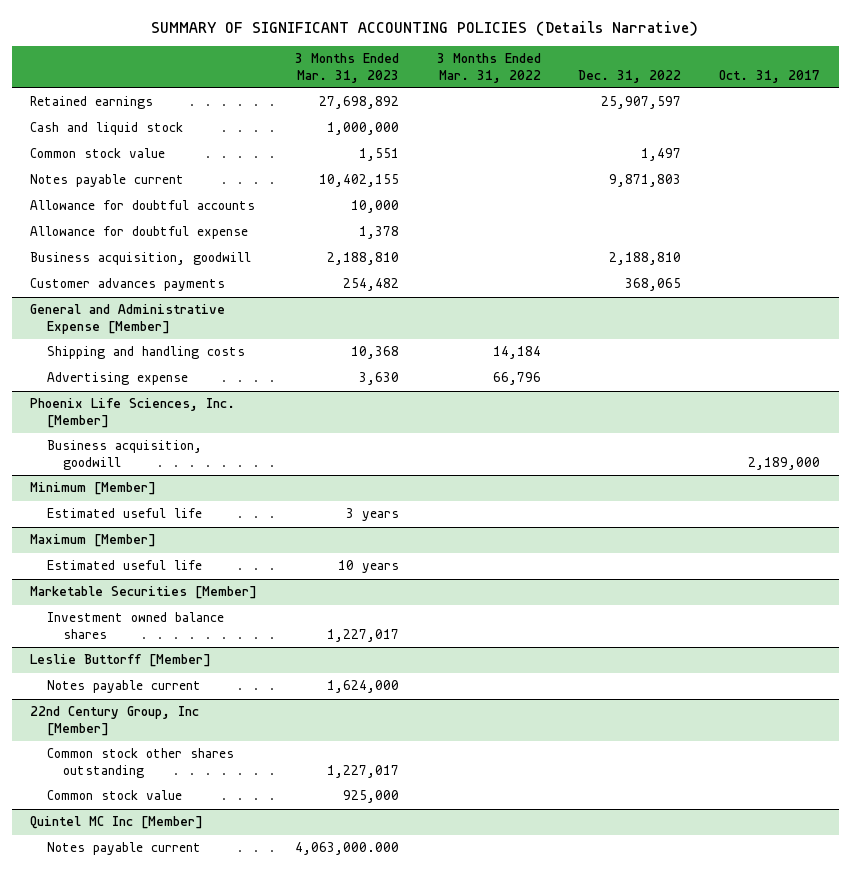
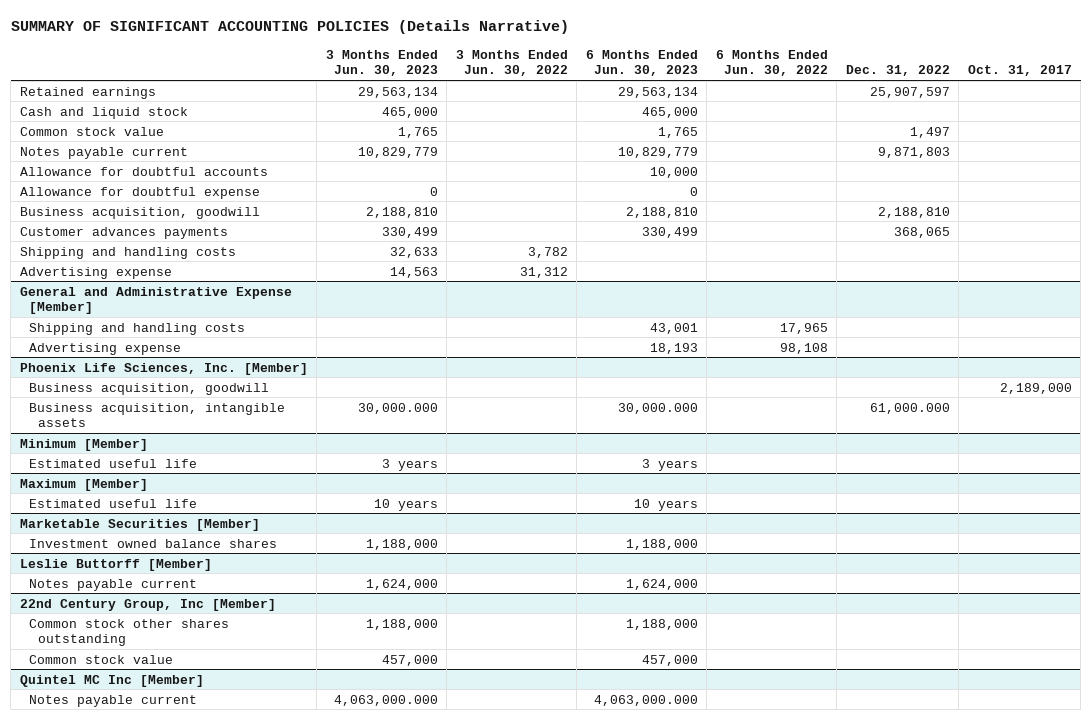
[295,53,400,83] 3 Months Ended Mar. 31, 2023 -> none
[436,53,541,83] 3 Months Ended Mar. 31, 2022 -> none
none -> [325,49,438,77] 3 Months Ended Jun. 30, 2023
none -> [455,49,568,77] 3 Months Ended Jun. 30, 2022
none -> [585,49,698,77] 6 Months Ended Jun. 30, 2023
none -> [715,49,828,77] 6 Months Ended Jun. 30, 2022
none -> [19,246,236,259] Shipping and handling costs
none -> [19,266,172,279] Advertising expense
none -> [29,402,286,427] Business acquisition, intangible assets

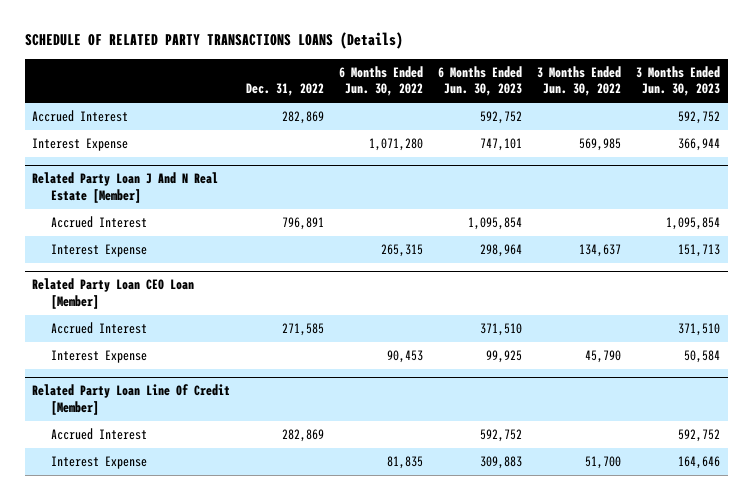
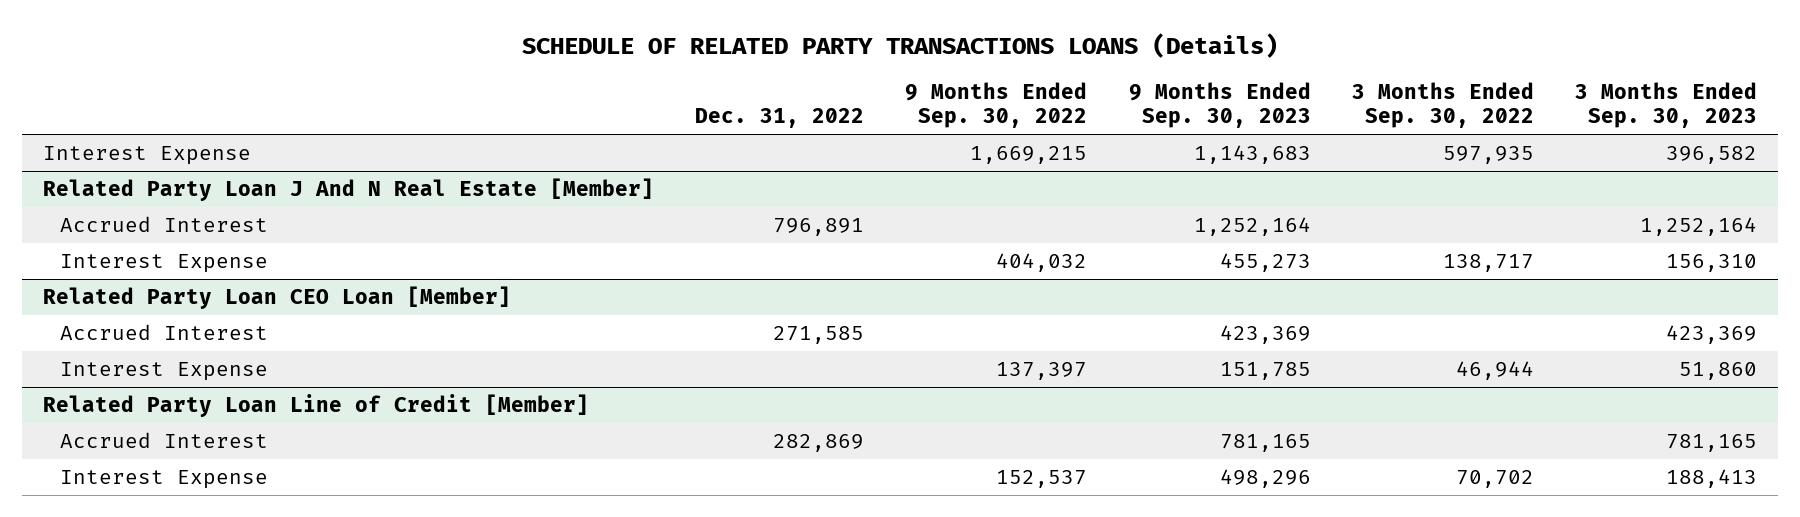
[338,65,423,97] 6 Months Ended Jun. 30, 2022 -> none
[437,65,522,97] 6 Months Ended Jun. 30, 2023 -> none
[537,65,622,97] 3 Months Ended Jun. 30, 2022 -> none
[636,65,721,97] 3 Months Ended Jun. 30, 2023 -> none
none -> [905,82,1088,129] 9 Months Ended Sep. 30, 2022
none -> [1128,82,1311,129] 9 Months Ended Sep. 30, 2023
none -> [1351,82,1534,129] 3 Months Ended Sep. 30, 2022
none -> [1574,82,1757,129] 3 Months Ended Sep. 30, 2023
[32,109,129,122] Accrued Interest -> none
[32,384,231,416] Related Party Loan Line Of Credit [Member] -> [43,394,590,418] Related Party Loan Line of Credit [Member]

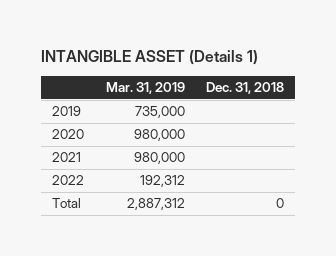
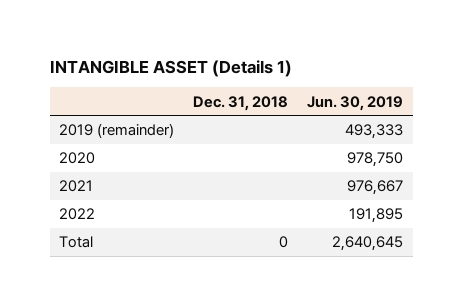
[105,82,185,95] Mar. 31, 2019 -> none
none -> [307,95,404,111] Jun. 30, 2019
[52,106,82,117] 2019 -> [59,123,175,139] 2019 (remainder)

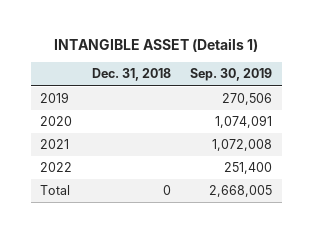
[307,95,404,111] Jun. 30, 2019 -> none
none -> [189,68,272,82] Sep. 30, 2019
[59,123,175,139] 2019 (remainder) -> [40,92,70,104] 2019

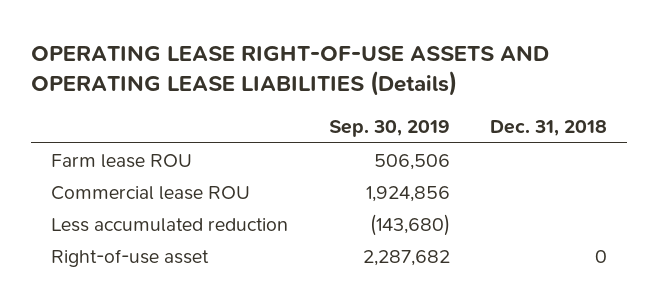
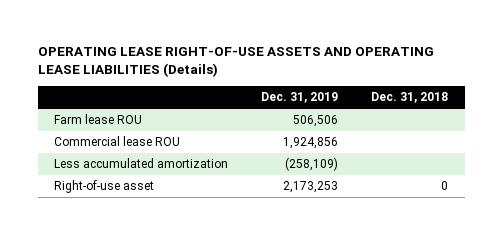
[328,120,450,138] Sep. 30, 2019 -> none
none -> [261,92,339,104] Dec. 31, 2019
[51,217,289,232] Less accumulated reduction -> [54,158,229,169] Less accumulated amortization

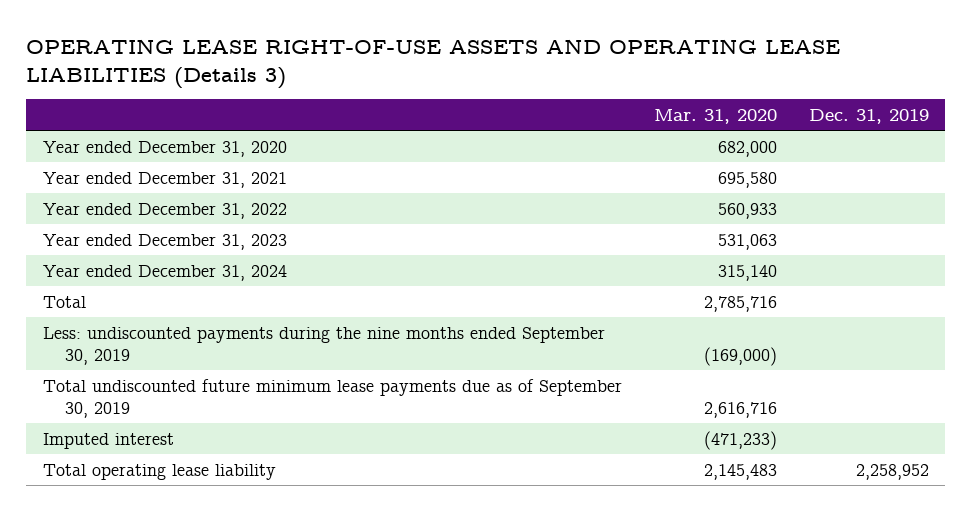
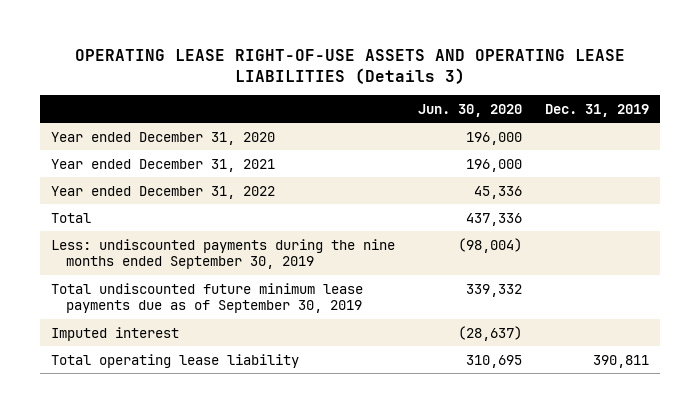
[653,108,777,124] Mar. 31, 2020 -> none
none -> [417,103,522,117] Jun. 30, 2020
[42,233,287,250] Year ended December 31, 2023 -> none
[42,264,287,281] Year ended December 31, 2024 -> none
[856,463,930,480] 2,258,952 -> [592,354,649,368] 390,811

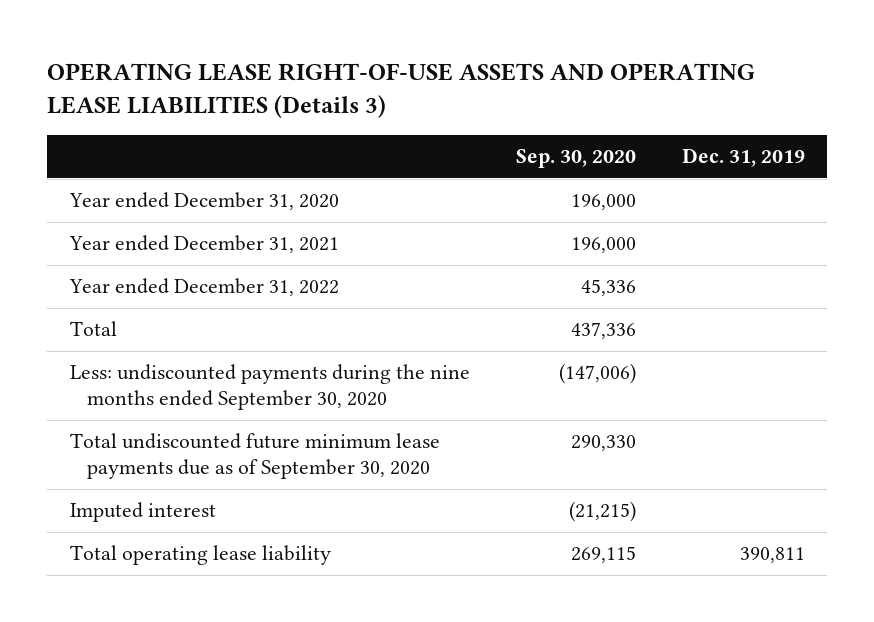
[417,103,522,117] Jun. 30, 2020 -> none
none -> [515,149,636,169] Sep. 30, 2020
[51,238,396,270] Less: undiscounted payments during the nine months ended September 30, 2019 -> [69,364,470,411] Less: undiscounted payments during the nine months ended September 30, 2020
[51,282,364,314] Total undiscounted future minimum lease payments due as of September 30, 2019 -> [69,433,440,480] Total undiscounted future minimum lease payments due as of September 30, 2020

